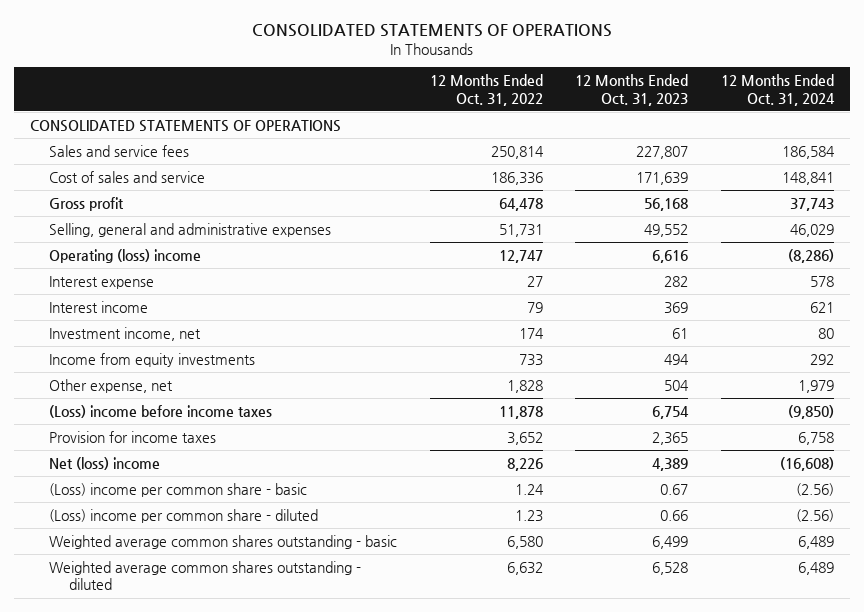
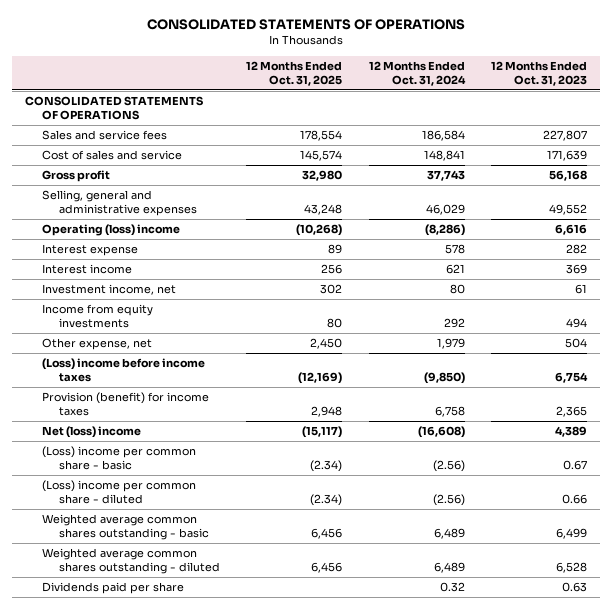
[429,74,543,106] 12 Months Ended Oct. 31, 2022 -> none
none -> [246,60,343,86] 12 Months Ended Oct. 31, 2025
[49,430,217,443] Provision for income taxes -> [41,391,209,417] Provision (benefit) for income taxes
none -> [41,581,184,594] Dividends paid per share

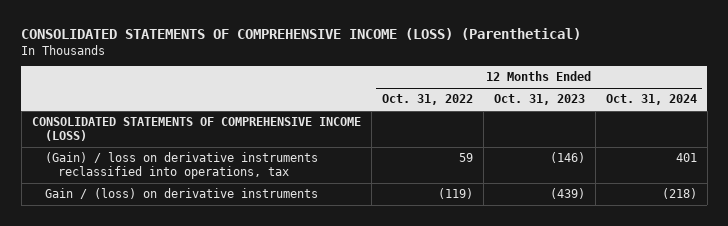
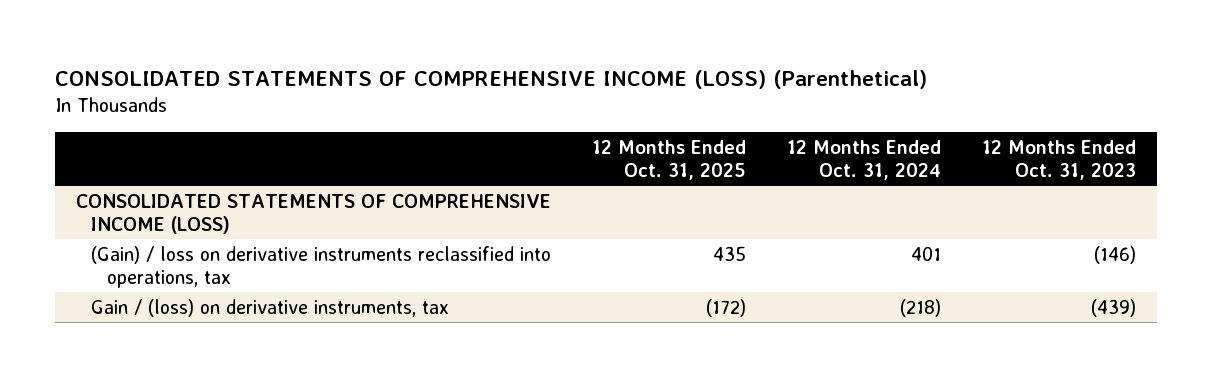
[381,94,473,106] Oct. 31, 2022 -> none
none -> [592,139,747,180] 12 Months Ended Oct. 31, 2025
[44,188,318,200] Gain / (loss) on derivative instruments -> [91,298,450,317] Gain / (loss) on derivative instruments, tax

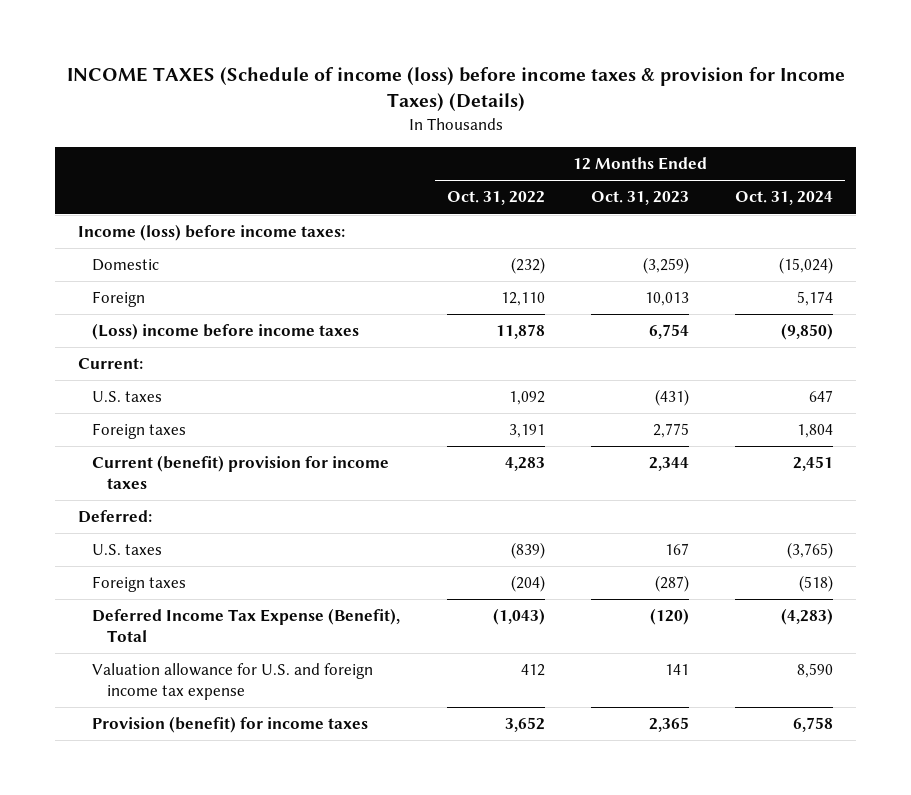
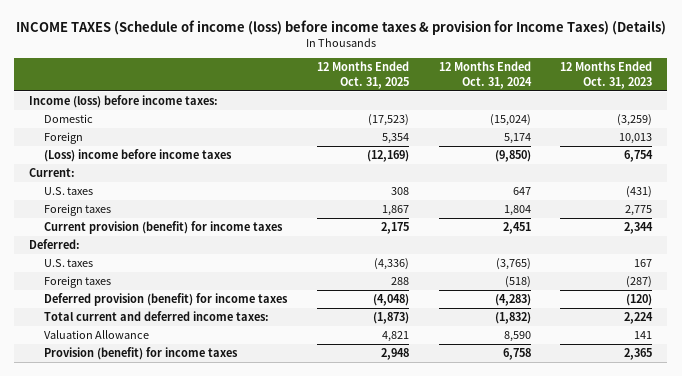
[446,191,545,206] Oct. 31, 2022 -> none
none -> [316,61,409,89] 12 Months Ended Oct. 31, 2025
[92,455,390,490] Current (benefit) provision for income taxes -> [43,221,283,235] Current provision (benefit) for income taxes
[92,608,401,643] Deferred Income Tax Expense (Benefit), Total -> [43,293,288,307] Deferred provision (benefit) for income taxes
none -> [43,311,269,322] Total current and deferred income taxes:
[92,663,374,701] Valuation allowance for U.S. and foreign income tax expense -> [43,330,149,340] Valuation Allowance

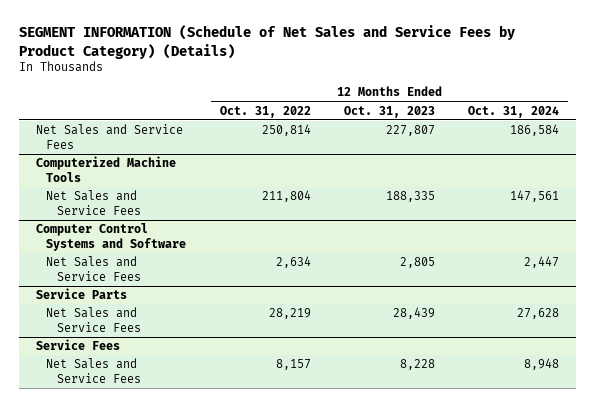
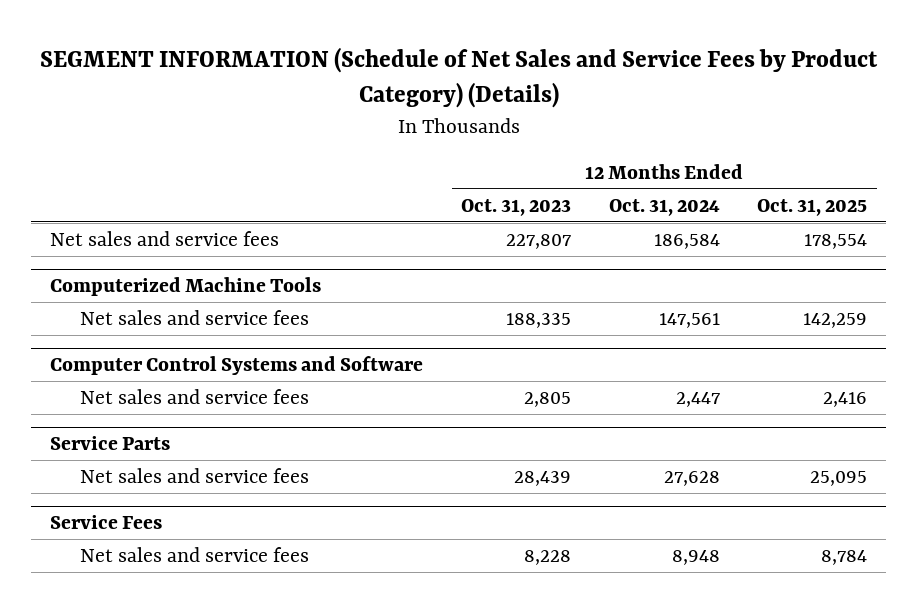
[219,105,311,118] Oct. 31, 2022 -> none
none -> [757,198,868,216] Oct. 31, 2025
[35,124,183,149] Net Sales and Service Fees -> [50,230,280,246] Net sales and service fees
[46,190,141,215] Net Sales and Service Fees -> [80,309,310,325] Net sales and service fees
[46,256,141,281] Net Sales and Service Fees -> [80,388,310,404] Net sales and service fees
[46,307,141,332] Net Sales and Service Fees -> [80,467,310,483] Net sales and service fees
[46,358,141,383] Net Sales and Service Fees -> [80,546,310,562] Net sales and service fees

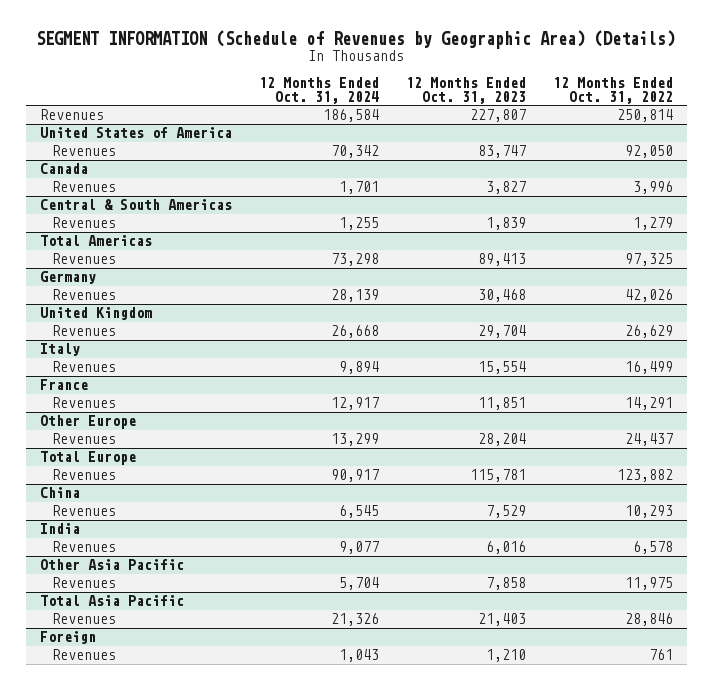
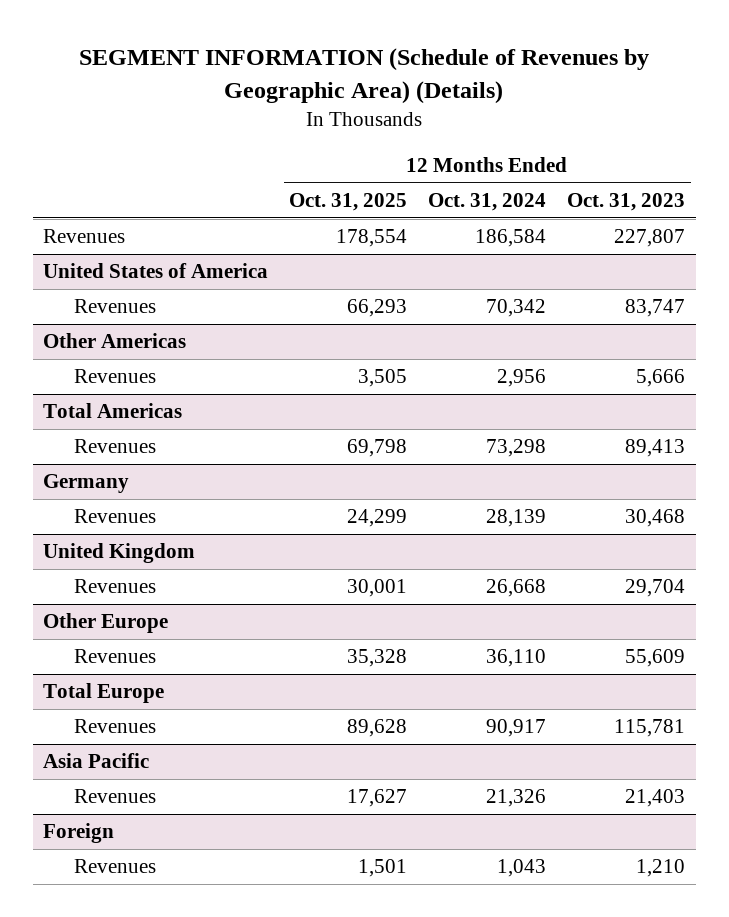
[553,77,674,105] 12 Months Ended Oct. 31, 2022 -> none
none -> [289,192,408,211] Oct. 31, 2025
[39,163,88,175] Canada -> none
[39,199,232,211] Central & South Americas -> none
[51,217,116,229] Revenues -> none
none -> [43,333,187,349] Other Americas
[338,181,379,195] 1,701 -> [497,369,547,388] 2,956
[485,181,526,195] 3,827 -> [636,369,686,388] 5,666
[39,343,80,357] Italy -> none
[51,361,116,373] Revenues -> none
[39,379,88,391] France -> none
[51,397,116,409] Revenues -> none
[330,433,379,447] 13,299 -> [486,649,547,668] 36,110
[477,433,526,447] 28,204 -> [625,649,686,668] 55,609
[39,487,80,499] China -> none
[51,505,116,517] Revenues -> none
[39,523,80,535] India -> none
[51,541,116,553] Revenues -> none
[39,559,184,571] Other Asia Pacific -> none
[51,577,116,589] Revenues -> none
[39,595,184,607] Total Asia Pacific -> [43,753,150,769] Asia Pacific

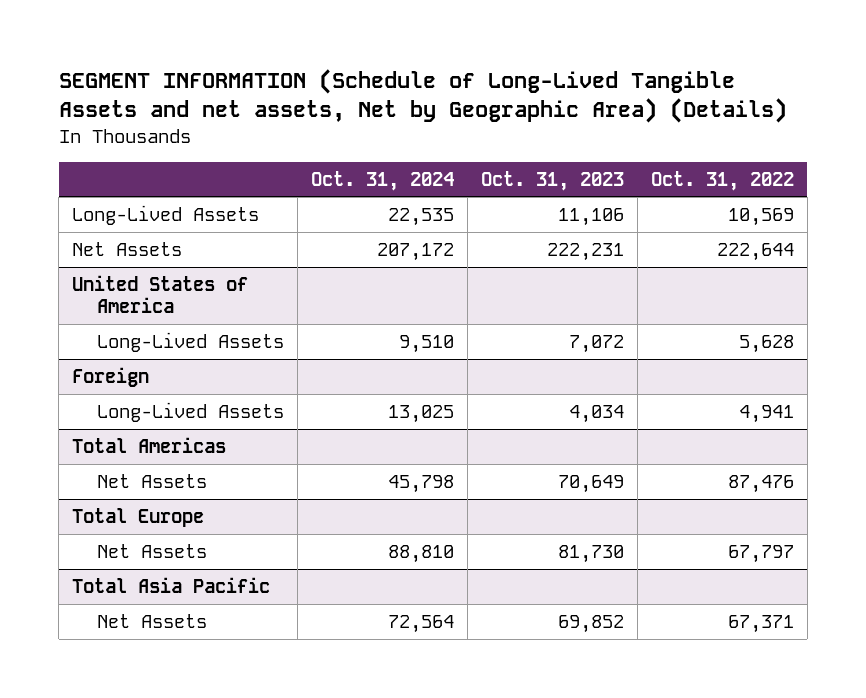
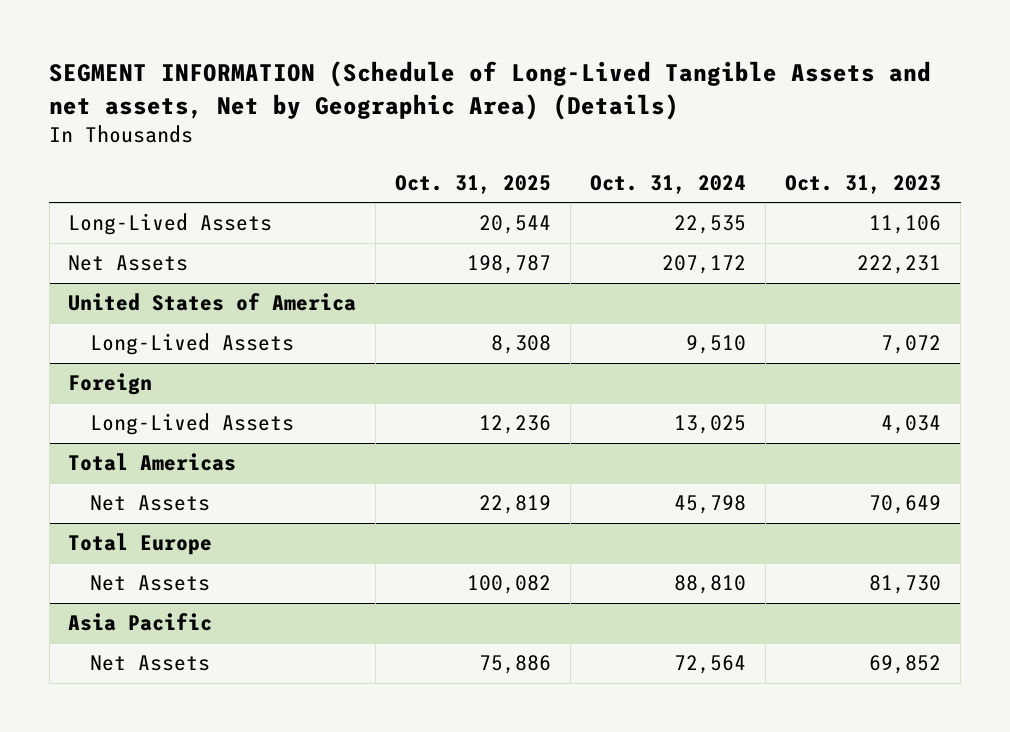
[650,170,794,191] Oct. 31, 2022 -> none
none -> [395,174,552,194] Oct. 31, 2025
[72,576,271,593] Total Asia Pacific -> [68,613,213,632] Asia Pacific

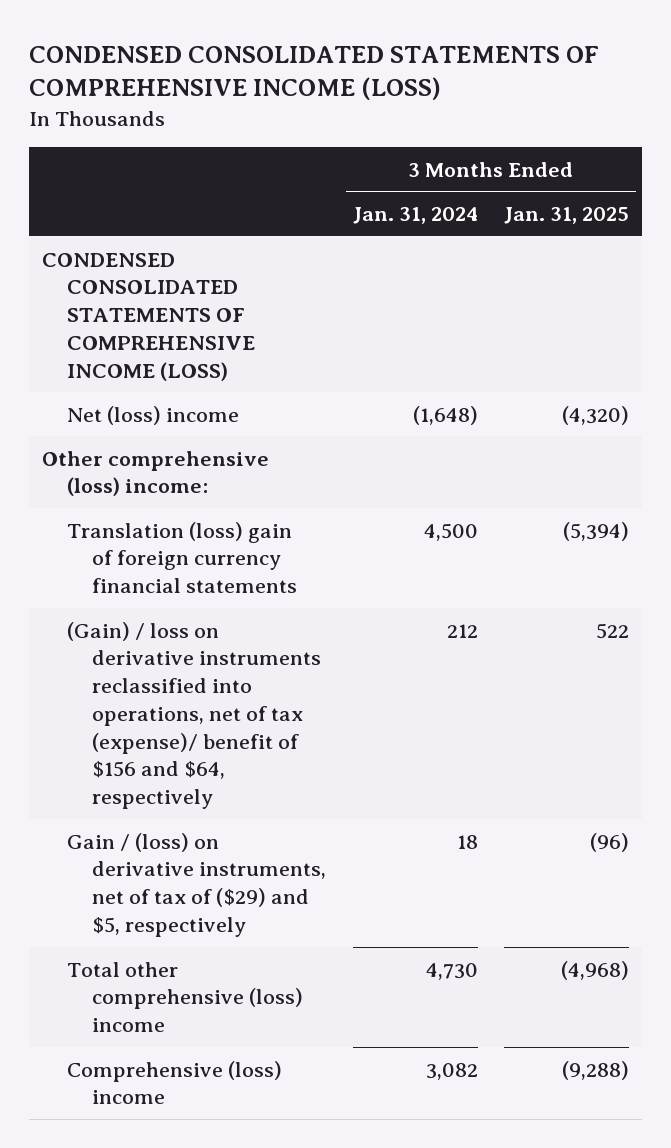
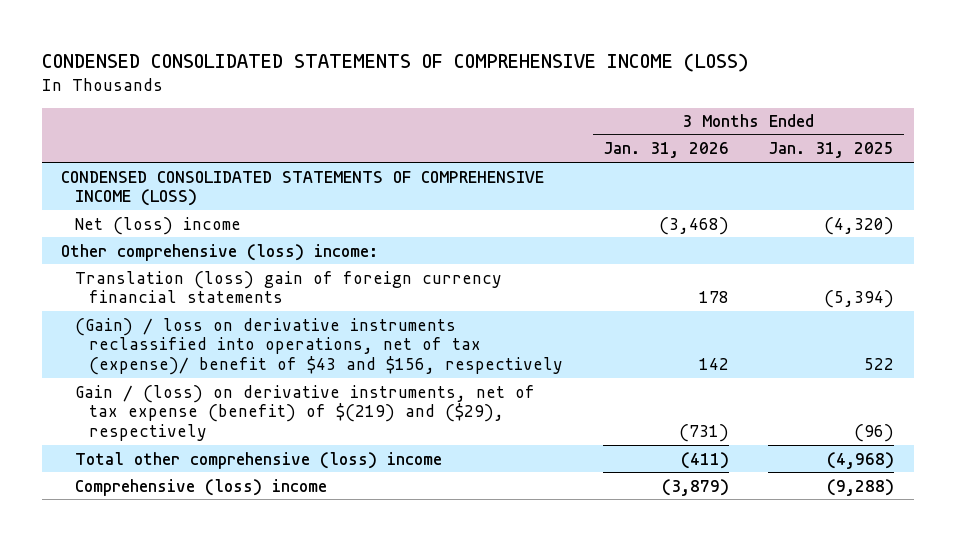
[352,207,478,225] Jan. 31, 2024 -> none
none -> [602,142,729,159] Jan. 31, 2026
[67,621,322,810] (Gain) / loss on derivative instruments reclassified into operations, net of tax (expense)/ benefit of $156 and $64, respectively -> [75,317,564,375] (Gain) / loss on derivative instruments reclassified into operations, net of tax (expense)/ benefit of $43 and $156, respectively
[67,832,327,937] Gain / (loss) on derivative instruments, net of tax of ($29) and $5, respectively -> [75,384,536,441] Gain / (loss) on derivative instruments, net of tax expense (benefit) of $(219) and ($29), respectively

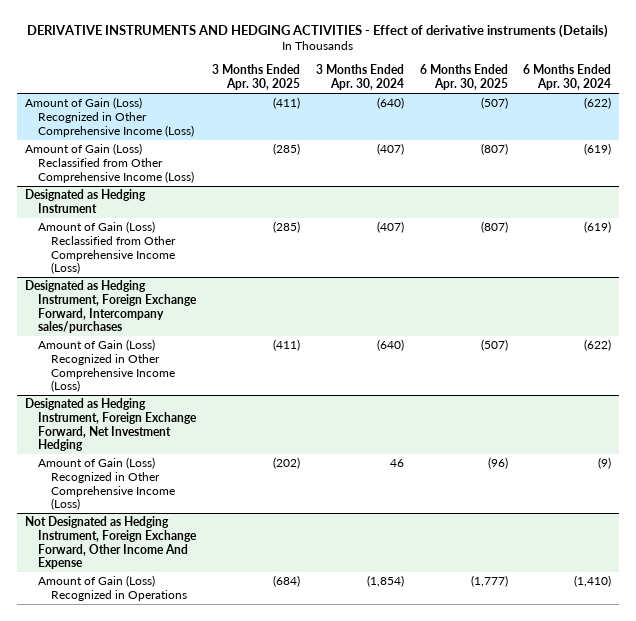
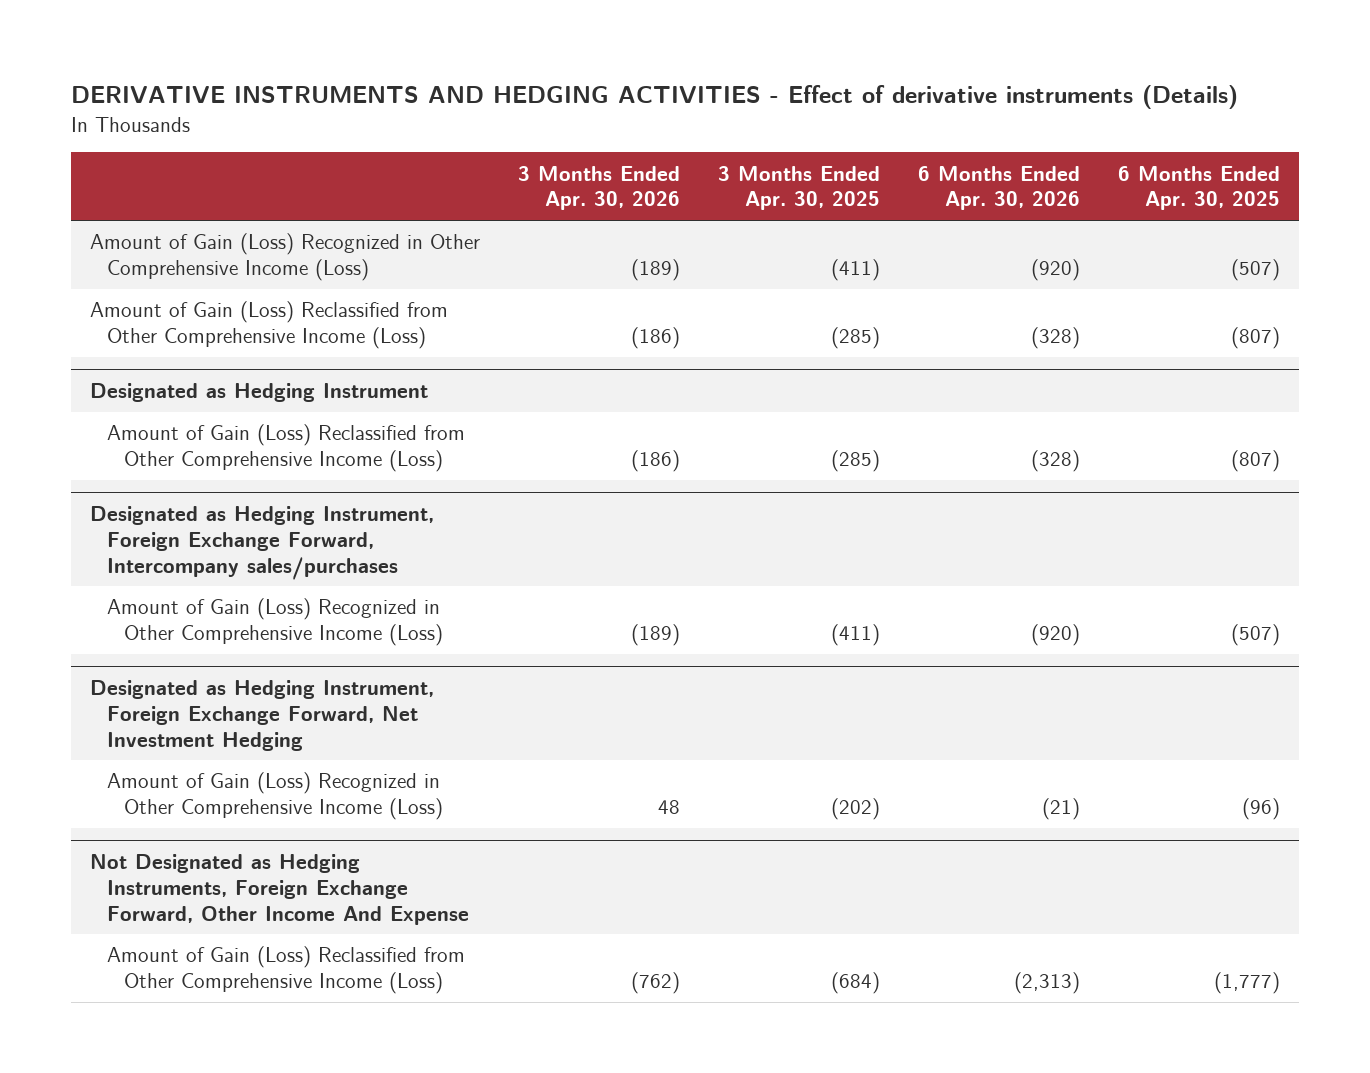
[315,64,404,90] 3 Months Ended Apr. 30, 2024 -> none
[523,64,612,90] 6 Months Ended Apr. 30, 2024 -> none
none -> [518,165,681,211] 3 Months Ended Apr. 30, 2026
none -> [918,165,1081,211] 6 Months Ended Apr. 30, 2026
[25,516,198,570] Not Designated as Hedging Instrument, Foreign Exchange Forward, Other Income And Expense -> [90,854,470,925] Not Designated as Hedging Instruments, Foreign Exchange Forward, Other Income And Expense
[38,575,188,601] Amount of Gain (Loss) Recognized in Operations -> [107,946,466,995] Amount of Gain (Loss) Reclassified from Other Comprehensive Income (Loss)

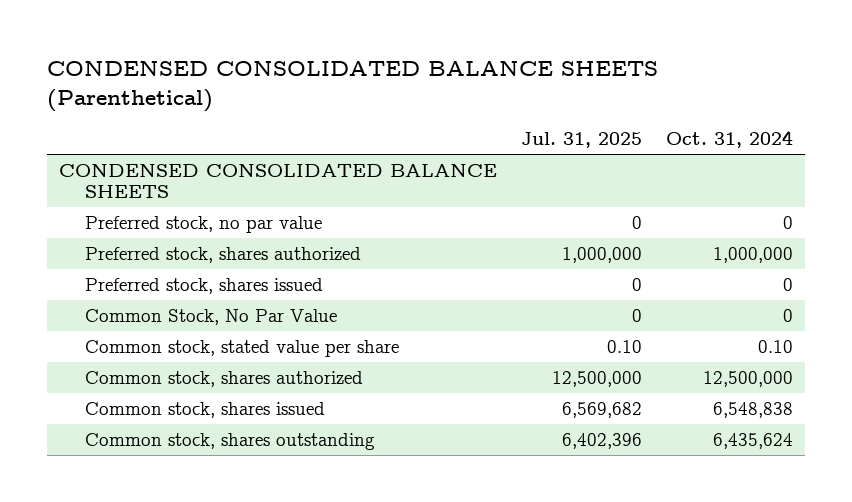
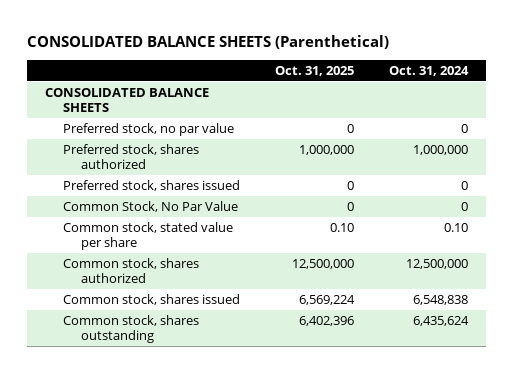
[46,60,658,112] CONDENSED CONSOLIDATED BALANCE SHEETS (Parenthetical) -> [27,35,390,50] CONSOLIDATED BALANCE SHEETS (Parenthetical)
[521,132,643,149] Jul. 31, 2025 -> none
none -> [274,65,354,76] Oct. 31, 2025
[59,163,498,199] CONDENSED CONSOLIDATED BALANCE SHEETS -> [44,87,209,113] CONSOLIDATED BALANCE SHEETS

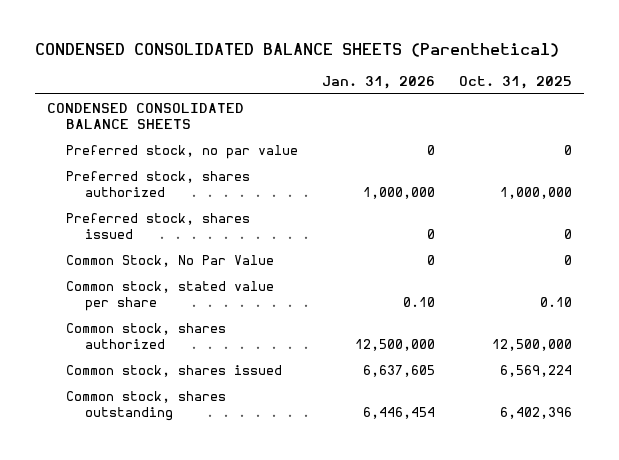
[27,35,390,50] CONSOLIDATED BALANCE SHEETS (Parenthetical) -> [34,42,559,57] CONDENSED CONSOLIDATED BALANCE SHEETS (Parenthetical)
[389,65,470,76] Oct. 31, 2024 -> none
none -> [321,75,435,89] Jan. 31, 2026
[44,87,209,113] CONSOLIDATED BALANCE SHEETS -> [46,102,244,129] CONDENSED CONSOLIDATED BALANCE SHEETS

